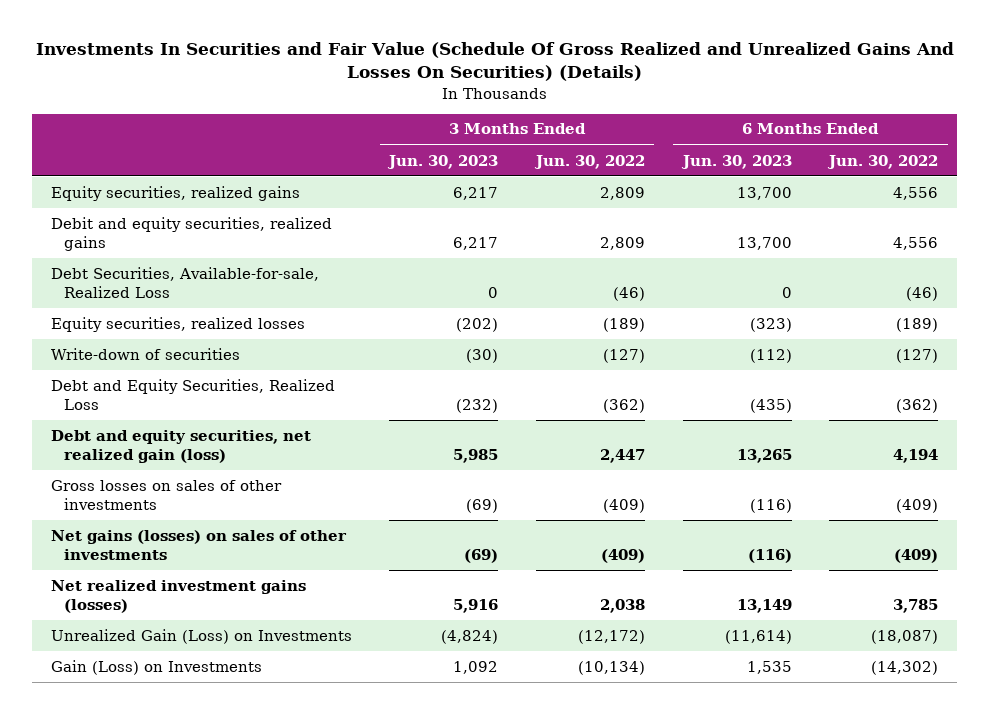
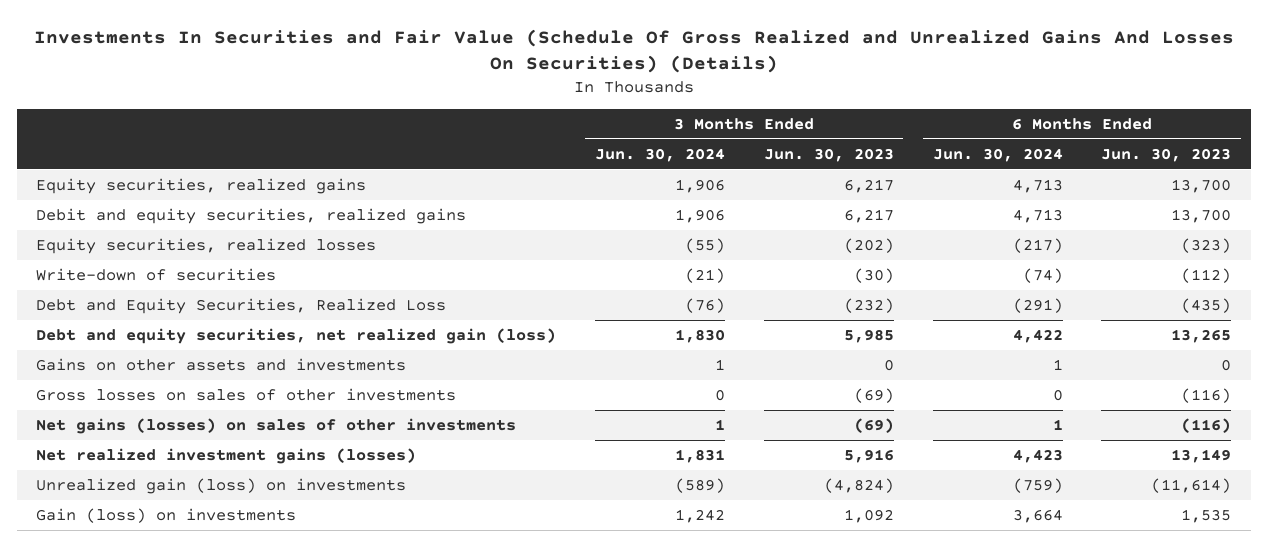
[534,154,646,169] Jun. 30, 2022 -> none
[827,154,939,169] Jun. 30, 2022 -> none
none -> [594,147,725,162] Jun. 30, 2024
none -> [932,147,1063,162] Jun. 30, 2024
[50,266,319,299] Debt Securities, Available-for-sale, Realized Loss -> none
none -> [36,357,407,371] Gains on other assets and investments
[50,628,352,644] Unrealized Gain (Loss) on Investments -> [36,477,407,494] Unrealized gain (loss) on investments
[50,659,262,675] Gain (Loss) on Investments -> [36,507,297,523] Gain (loss) on investments

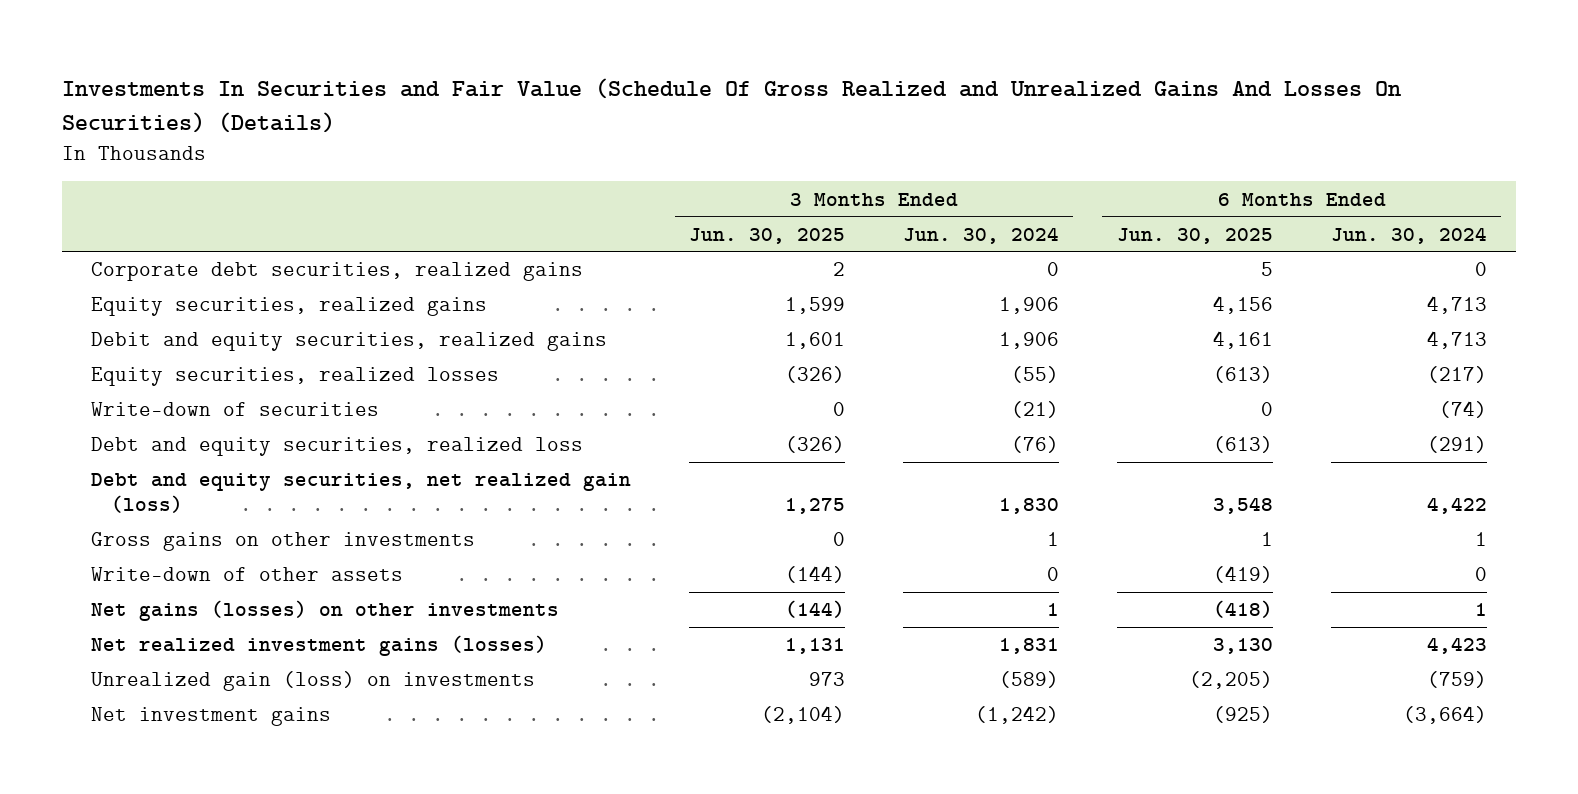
[763,147,894,162] Jun. 30, 2023 -> none
[1101,147,1232,162] Jun. 30, 2023 -> none
none -> [689,227,846,244] Jun. 30, 2025
none -> [1116,227,1273,244] Jun. 30, 2025
none -> [91,262,584,282] Corporate debt securities, realized gains
[36,297,447,314] Debt and Equity Securities, Realized Loss -> [91,437,584,457] Debt and equity securities, realized loss
[36,387,457,401] Gross losses on sales of other investments -> none
[36,357,407,371] Gains on other assets and investments -> [91,532,476,552] Gross gains on other investments
none -> [91,567,404,583] Write-down of other assets
[36,417,517,434] Net gains (losses) on sales of other investments -> [91,600,560,622] Net gains (losses) on other investments
[36,507,297,523] Gain (loss) on investments -> [91,707,332,727] Net investment gains
[674,508,725,523] 1,242 -> [975,706,1060,725] (1,242)
[1012,508,1063,523] 3,664 -> [1402,706,1487,725] (3,664)

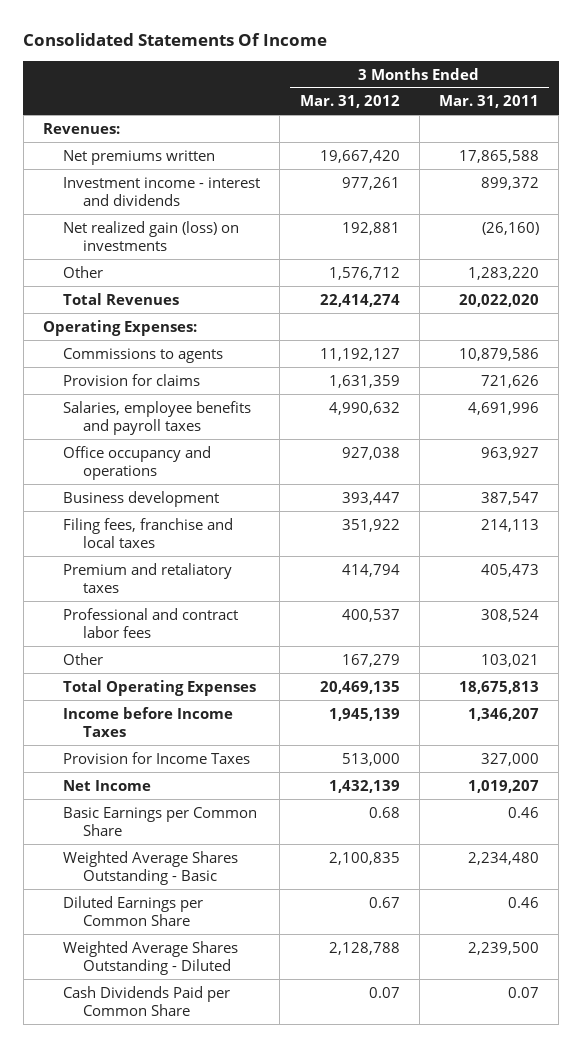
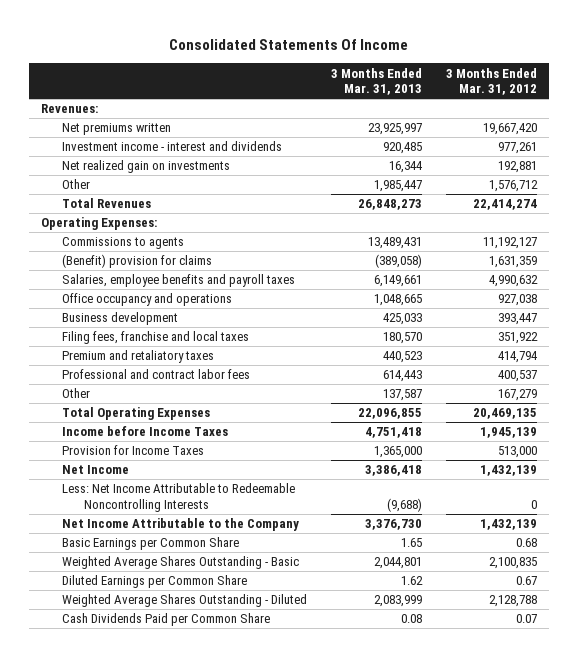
[438,95,539,109] Mar. 31, 2011 -> none
none -> [331,67,423,96] 3 Months Ended Mar. 31, 2013
[63,220,240,251] Net realized gain (loss) on investments -> [62,160,231,174] Net realized gain on investments
[63,373,201,386] Provision for claims -> [62,254,213,269] (Benefit) provision for claims
none -> [62,483,296,513] Less: Net Income Attributable to Redeemable Noncontrolling Interests
none -> [62,518,300,532] Net Income Attributable to the Company

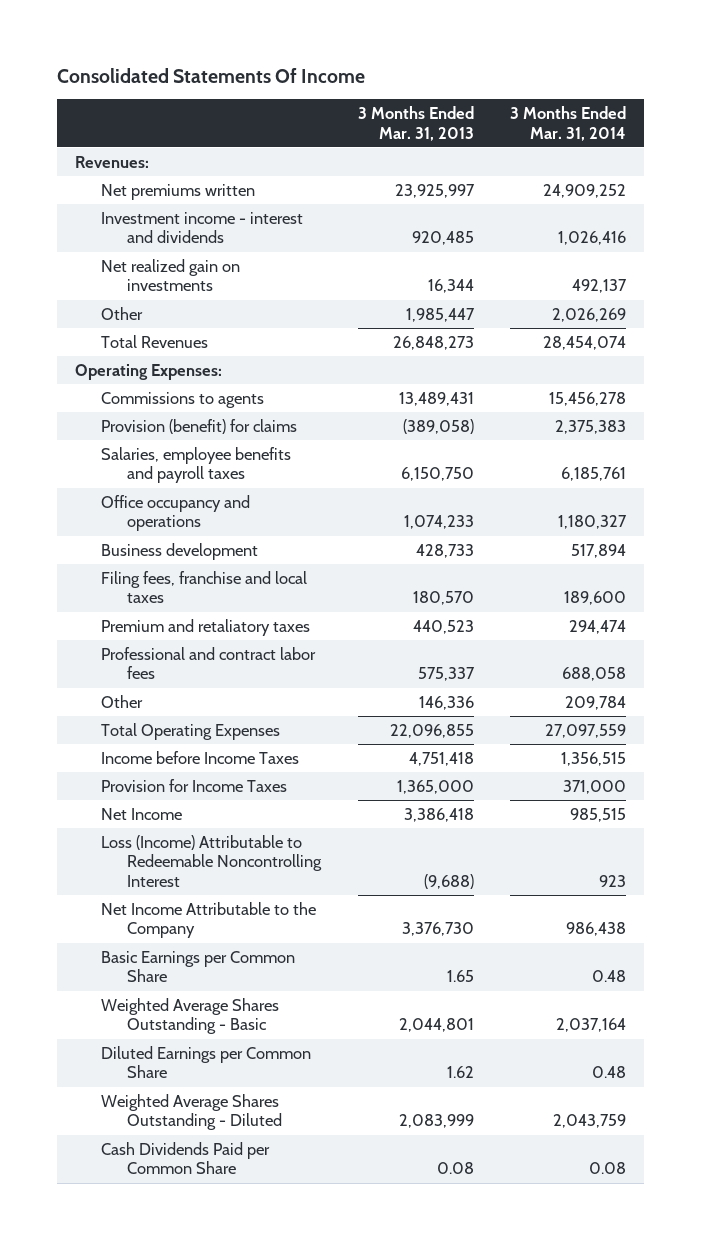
[446,67,538,96] 3 Months Ended Mar. 31, 2012 -> none
none -> [510,106,627,141] 3 Months Ended Mar. 31, 2014
[62,254,213,269] (Benefit) provision for claims -> [100,418,297,434] Provision (benefit) for claims
[374,275,423,288] 6,149,661 -> [400,467,474,482] 6,150,750
[374,294,423,307] 1,048,665 -> [403,515,474,530] 1,074,233
[383,313,423,326] 425,033 -> [415,543,474,558] 428,733
[383,370,423,383] 614,443 -> [417,667,475,682] 575,337
[383,389,423,402] 137,587 -> [418,695,474,710] 146,336
[62,483,296,513] Less: Net Income Attributable to Redeemable Noncontrolling Interests -> [100,834,323,888] Loss (Income) Attributable to Redeemable Noncontrolling Interest

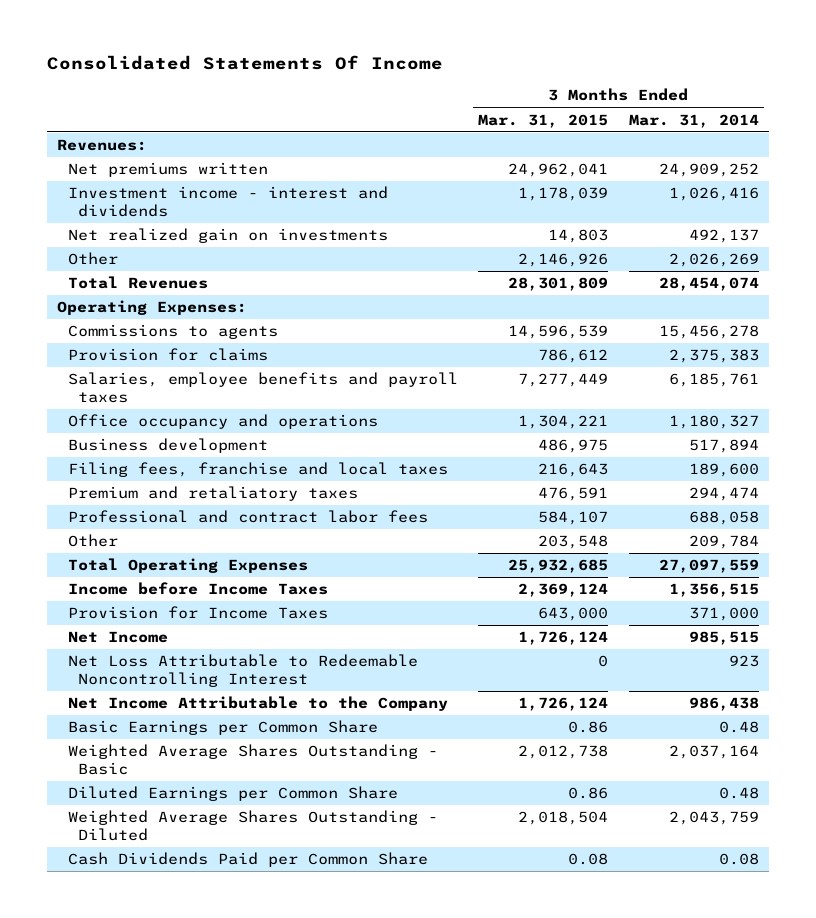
[357,106,474,141] 3 Months Ended Mar. 31, 2013 -> none
none -> [478,113,609,128] Mar. 31, 2015
[100,418,297,434] Provision (benefit) for claims -> [67,348,268,362] Provision for claims
[100,834,323,888] Loss (Income) Attributable to Redeemable Noncontrolling Interest -> [67,654,418,687] Net Loss Attributable to Redeemable Noncontrolling Interest

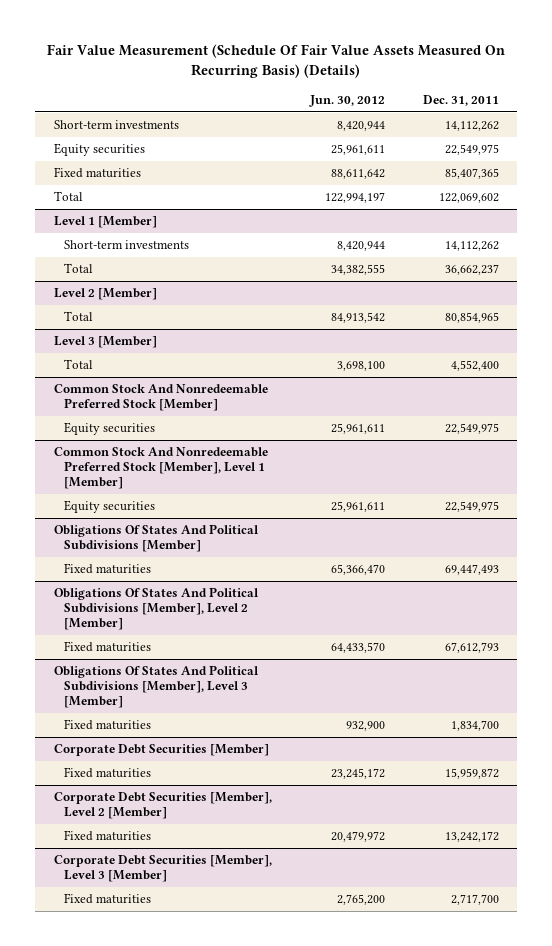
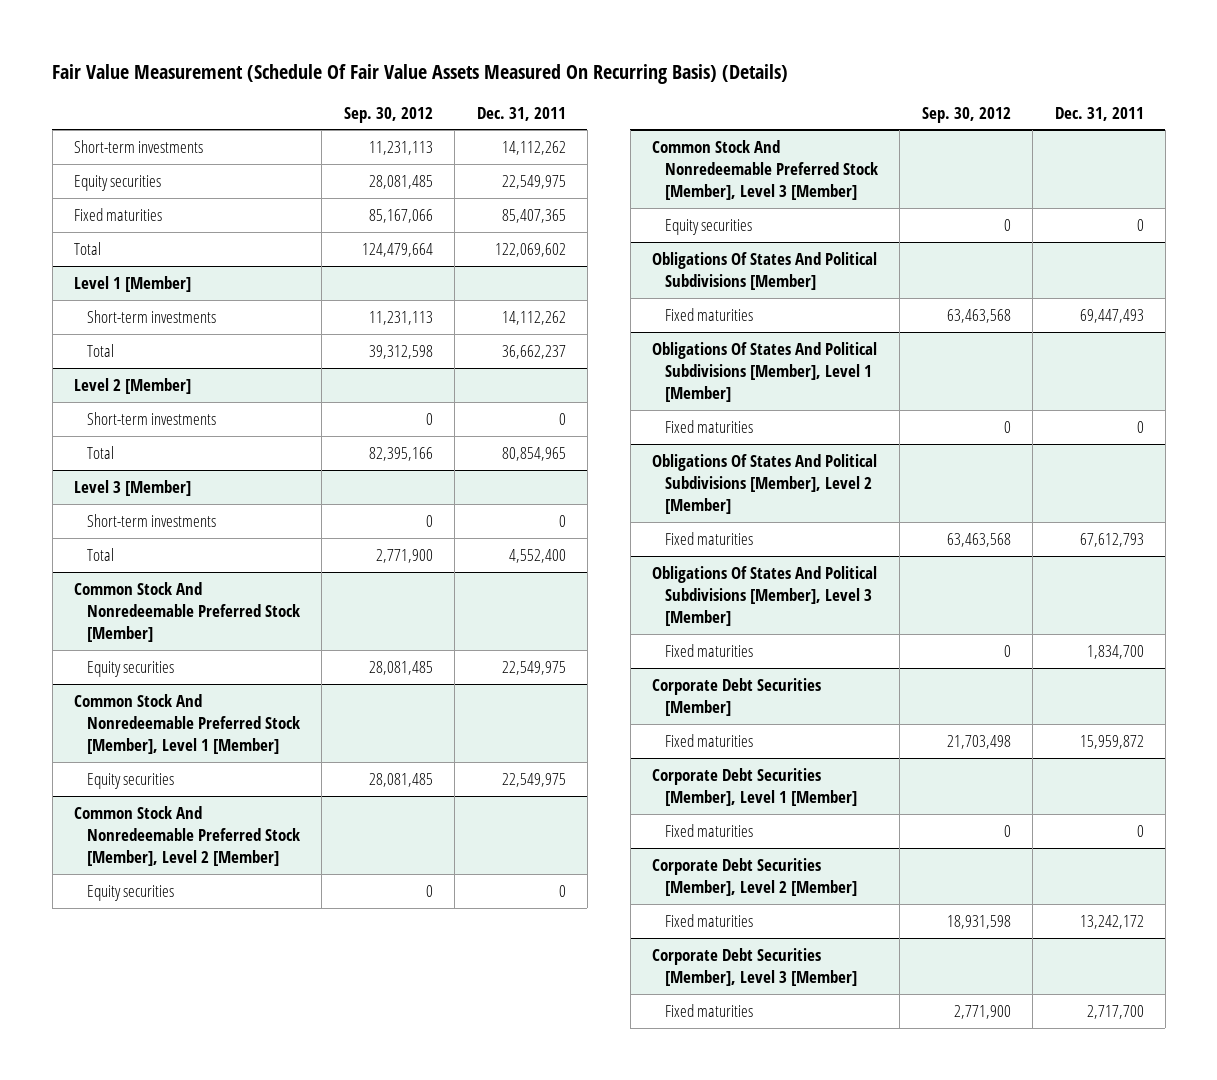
[308,94,385,107] Jun. 30, 2012 -> none
none -> [343,106,433,123] Sep. 30, 2012
none -> [87,411,217,425] Short-term investments
none -> [87,513,217,527] Short-term investments
none -> [73,805,301,867] Common Stock And Nonredeemable Preferred Stock [Member], Level 2 [Member]
none -> [87,884,175,901] Equity securities
none -> [651,139,879,201] Common Stock And Nonredeemable Preferred Stock [Member], Level 3 [Member]
none -> [665,218,753,235] Equity securities
none -> [651,341,877,403] Obligations Of States And Political Subdivisions [Member], Level 1 [Member]
none -> [665,419,754,433] Fixed maturities
none -> [651,767,858,807] Corporate Debt Securities [Member], Level 1 [Member]
none -> [665,823,754,837] Fixed maturities

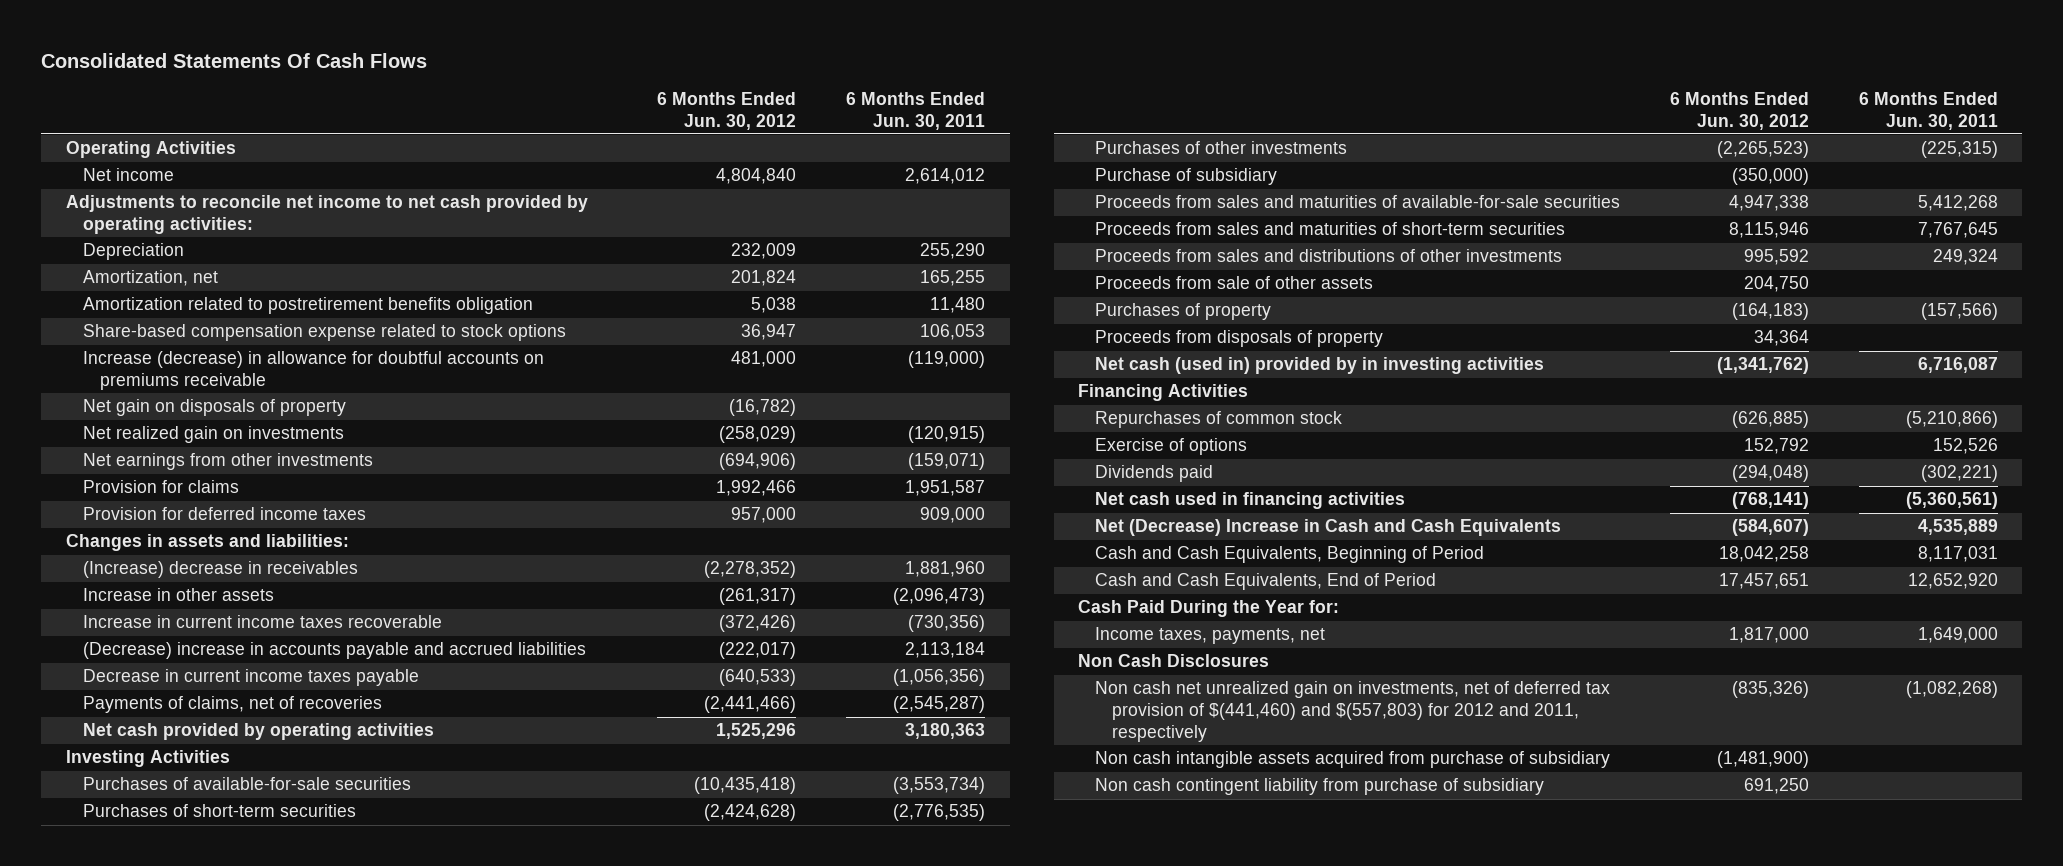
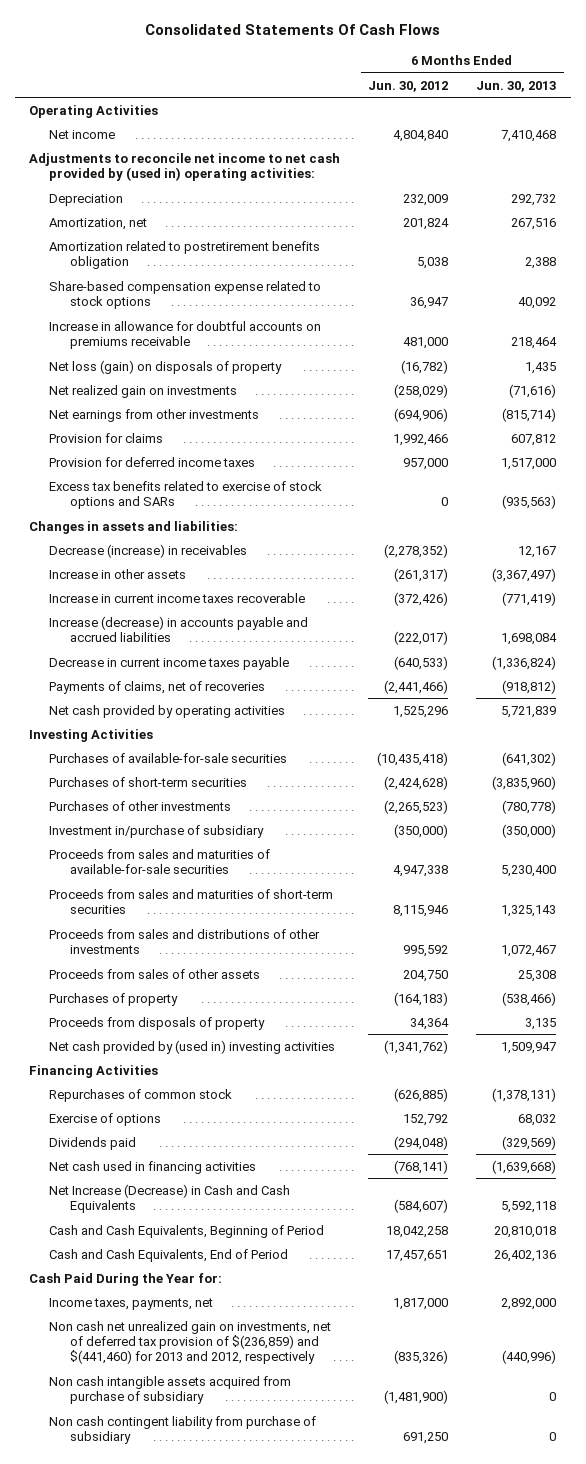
[845,92,985,130] 6 Months Ended Jun. 30, 2011 -> none
none -> [476,80,557,92] Jun. 30, 2013
[65,195,588,234] Adjustments to reconcile net income to net cash provided by operating activities: -> [29,152,341,182] Adjustments to reconcile net income to net cash provided by (used in) operating activities:
[82,351,544,390] Increase (decrease) in allowance for doubtful accounts on premiums receivable -> [49,320,322,350] Increase in allowance for doubtful accounts on premiums receivable
[82,399,346,417] Net gain on disposals of property -> [49,359,283,374] Net loss (gain) on disposals of property
none -> [49,480,323,510] Excess tax benefits related to exercise of stock options and SARs
[82,561,358,579] (Increase) decrease in receivables -> [49,543,248,558] Decrease (increase) in receivables
[82,642,586,660] (Decrease) increase in accounts payable and accrued liabilities -> [49,615,309,643] Increase (decrease) in accounts payable and accrued liabilities
[1095,168,1278,186] Purchase of subsidiary -> [49,824,265,838] Investment in/purchase of subsidiary
[1095,276,1374,290] Proceeds from sale of other assets -> [49,968,261,979] Proceeds from sales of other assets
[1095,357,1545,375] Net cash (used in) provided by in investing activities -> [49,1039,336,1054] Net cash provided by (used in) investing activities
[1095,519,1562,537] Net (Decrease) Increase in Cash and Cash Equivalents -> [49,1183,291,1214] Net Increase (Decrease) in Cash and Cash Equivalents
[1078,654,1270,668] Non Cash Disclosures -> none
[1095,681,1611,742] Non cash net unrealized gain on investments, net of deferred tax provision of $(441,460) and $(557,803) for 2012 and 2011, respectively -> [49,1320,332,1365] Non cash net unrealized gain on investments, net of deferred tax provision of $(236,859) and $(441,460) for 2013 and 2012, respectively

